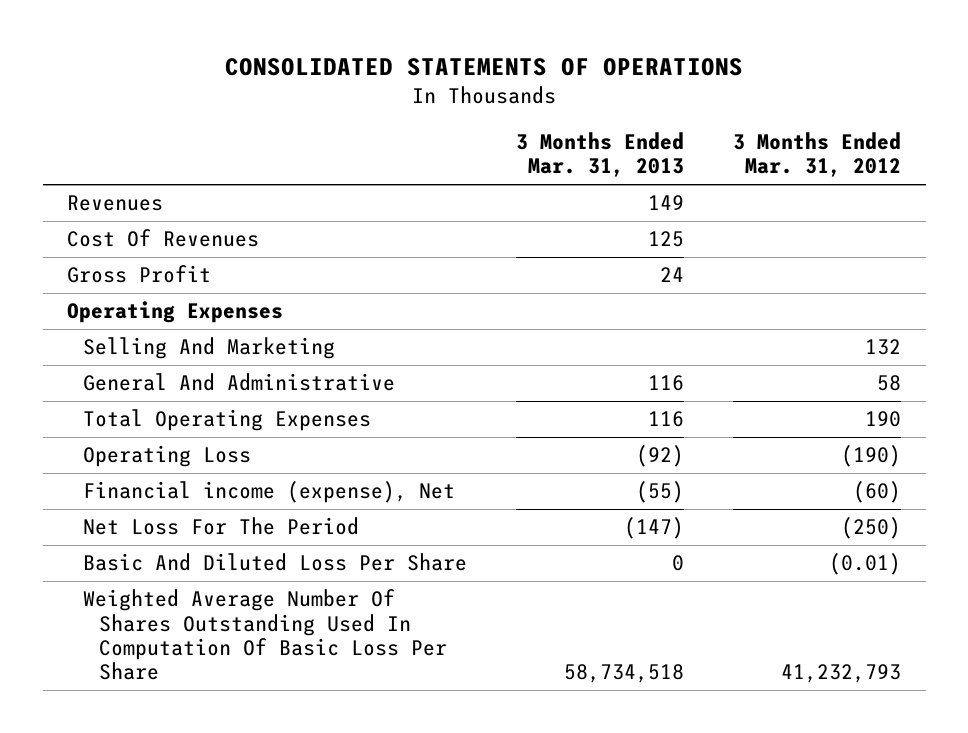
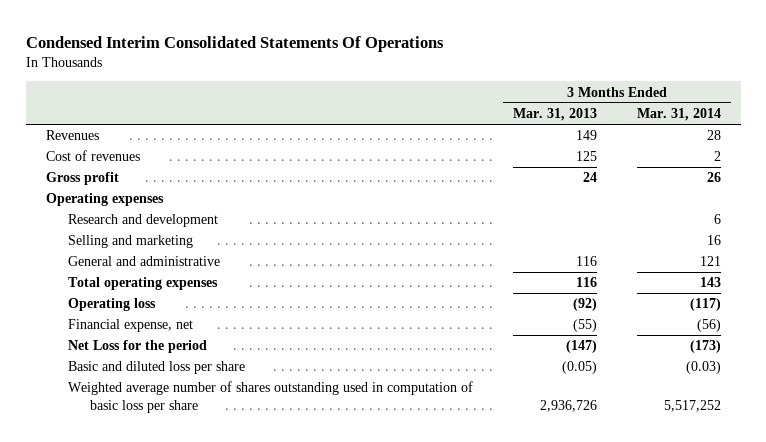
[225,57,744,76] CONSOLIDATED STATEMENTS OF OPERATIONS -> [25,35,444,52] Condensed Interim Consolidated Statements Of Operations
[733,132,902,178] 3 Months Ended Mar. 31, 2012 -> none
none -> [636,108,721,122] Mar. 31, 2014
[67,229,260,248] Cost Of Revenues -> [45,150,140,162] Cost of revenues
[67,265,212,284] Gross Profit -> [45,172,119,186] Gross profit
[67,301,284,324] Operating Expenses -> [45,193,164,207] Operating expenses
none -> [67,214,218,228] Research and development
[83,337,336,360] Selling And Marketing -> [67,235,193,249] Selling and marketing
[83,373,396,392] General And Administrative -> [67,256,220,267] General and administrative
[83,409,372,432] Total Operating Expenses -> [67,277,218,291] Total operating expenses
[83,445,252,468] Operating Loss -> [67,298,156,312] Operating loss
[83,481,456,504] Financial income (expense), Net -> [67,319,193,333] Financial expense, net
[83,517,360,536] Net Loss For The Period -> [67,340,207,354] Net Loss for the period
[83,553,468,572] Basic And Diluted Loss Per Share -> [67,361,245,375] Basic and diluted loss per share
[672,555,685,572] 0 -> [561,361,597,375] (0.05)
[83,589,448,681] Weighted Average Number Of Shares Outstanding Used In Computation Of Basic Loss Per Share -> [67,381,473,413] Weighted average number of shares outstanding used in computation of basic loss per share
[564,664,685,684] 58,734,518 -> [539,399,597,412] 2,936,726

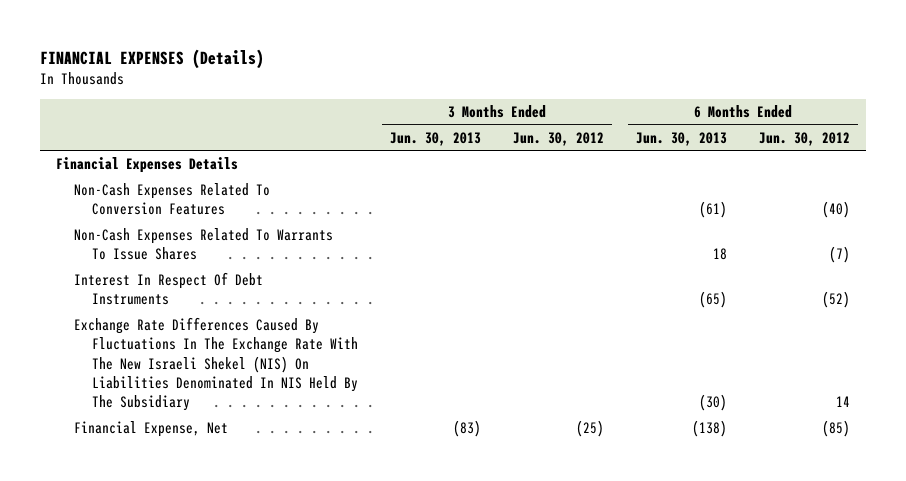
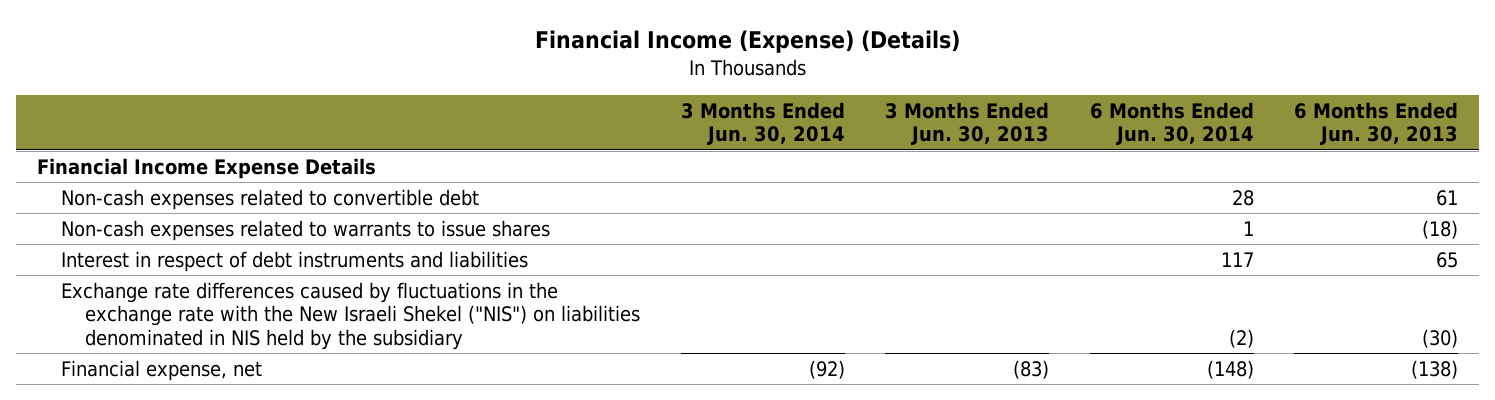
[40,48,265,69] FINANCIAL EXPENSES (Details) -> [534,29,960,53] Financial Income (Expense) (Details)
[512,131,604,146] Jun. 30, 2012 -> none
[758,131,850,146] Jun. 30, 2012 -> none
none -> [680,101,845,146] 3 Months Ended Jun. 30, 2014
none -> [1089,101,1254,146] 6 Months Ended Jun. 30, 2014
[56,157,239,174] Financial Expenses Details -> [36,157,376,179] Financial Income Expense Details
[74,183,271,216] Non-Cash Expenses Related To Conversion Features -> [61,188,480,210] Non-cash expenses related to convertible debt
[698,201,727,219] (61) -> [1436,189,1459,206] 61
[74,228,334,261] Non-Cash Expenses Related To Warrants To Issue Shares -> [61,219,551,241] Non-cash expenses related to warrants to issue shares
[712,248,727,261] 18 -> [1422,219,1459,239] (18)
[74,272,264,306] Interest In Respect Of Debt Instruments -> [61,250,529,272] Interest in respect of debt instruments and liabilities
[698,291,727,309] (65) -> [1436,251,1459,268] 65
[74,317,358,412] Exchange Rate Differences Caused By Fluctuations In The Exchange Rate With The New Israeli Shekel (NIS) On Liabilities Denominated In NIS Held By The Subsidiary -> [61,281,641,351] Exchange rate differences caused by fluctuations in the exchange rate with the New Israeli Shekel ("NIS") on liabilities denominated in NIS held by the subsidiary
[74,421,229,438] Financial Expense, Net -> [61,359,263,381] Financial expense, net

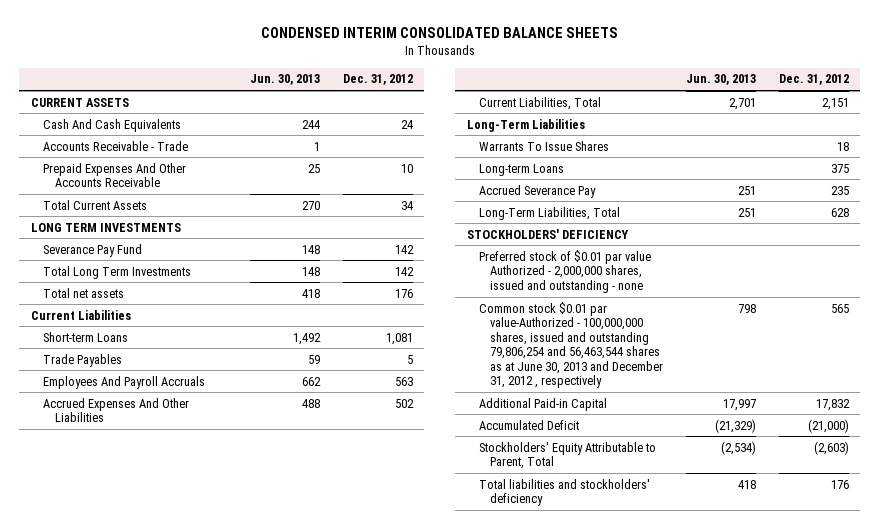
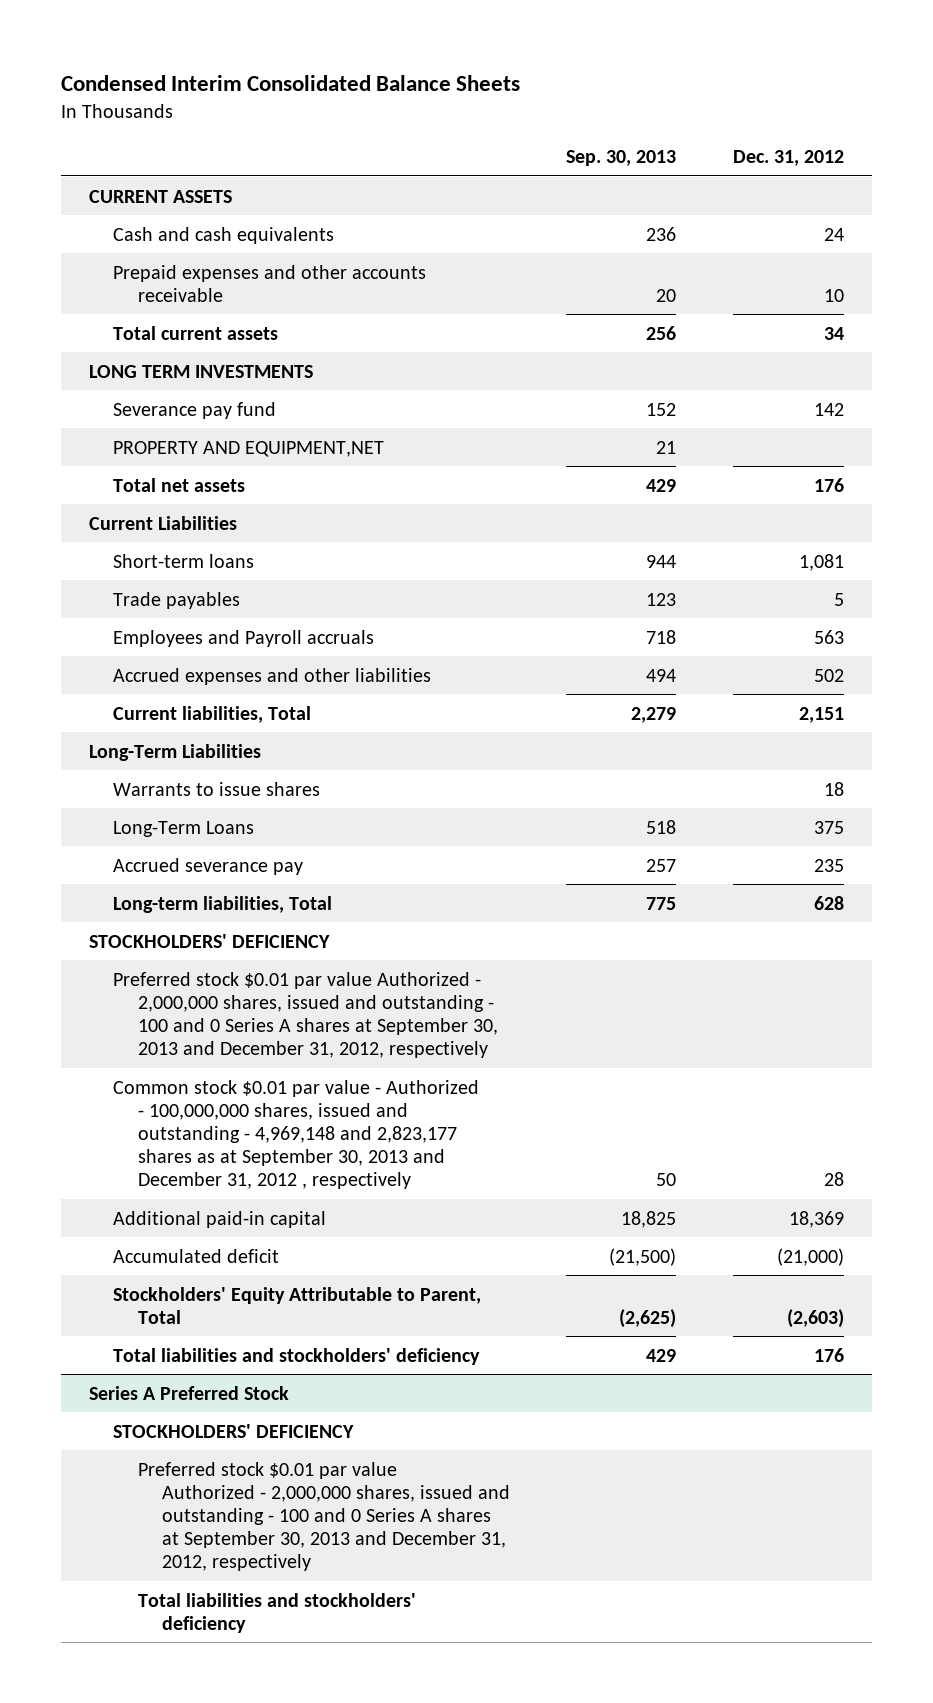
[260,27,618,39] CONDENSED INTERIM CONSOLIDATED BALANCE SHEETS -> [60,75,520,92] Condensed Interim Consolidated Balance Sheets
[250,74,321,86] Jun. 30, 2013 -> none
none -> [566,149,677,166] Sep. 30, 2013
[42,140,188,151] Accounts Receivable - Trade -> none
[42,118,181,132] Cash And Cash Equivalents -> [113,226,335,244] Cash and cash equivalents
[42,162,186,188] Prepaid Expenses And Other Accounts Receivable -> [113,264,427,302] Prepaid expenses and other accounts receivable
[42,199,147,210] Total Current Assets -> [113,325,279,340] Total current assets
[42,265,191,279] Total Long Term Investments -> none
[42,243,142,257] Severance Pay Fund -> [113,401,277,419] Severance pay fund
none -> [113,440,385,457] PROPERTY AND EQUIPMENT,NET
[42,331,128,342] Short-term Loans -> [113,553,255,568] Short-term loans
[42,353,122,367] Trade Payables -> [113,591,241,609] Trade payables
[42,375,205,389] Employees And Payroll Accruals -> [113,629,375,647] Employees and Payroll accruals
[42,397,189,423] Accrued Expenses And Other Liabilities -> [113,667,432,685] Accrued expenses and other liabilities
[478,96,601,110] Current Liabilities, Total -> [113,705,312,723] Current liabilities, Total
[478,140,609,151] Warrants To Issue Shares -> [113,781,321,796] Warrants to issue shares
[478,163,564,176] Long-term Loans -> [113,820,255,837] Long-Term Loans
[478,184,596,198] Accrued Severance Pay -> [113,857,304,875] Accrued severance pay
[478,206,620,220] Long-Term Liabilities, Total -> [113,895,333,913] Long-term liabilities, Total
[478,249,651,293] Preferred stock of $0.01 par value Authorized - 2,000,000 shares, issued and outstanding - none -> [113,971,498,1059] Preferred stock $0.01 par value Authorized - 2,000,000 shares, issued and outstanding - 100 and 0 Series A shares at September 30, 2013 and December 31, 2012, respectively
[478,301,664,389] Common stock $0.01 par value-Authorized - 100,000,000 shares, issued and outstanding 79,806,254 and 56,463,544 shares as at June 30, 2013 and December 31, 2012 , respectively -> [113,1079,480,1190] Common stock $0.01 par value - Authorized - 100,000,000 shares, issued and outstanding - 4,969,148 and 2,823,177 shares as at September 30, 2013 and December 31, 2012 , respectively
[830,303,849,313] 565 -> [823,1172,844,1187] 28
[478,397,607,411] Additional Paid-in Capital -> [113,1210,327,1228] Additional paid-in capital
[815,398,850,411] 17,832 -> [788,1210,844,1228] 18,369
[478,419,579,430] Accumulated Deficit -> [113,1248,280,1263] Accumulated deficit
none -> [88,1385,289,1400] Series A Preferred Stock
none -> [113,1423,355,1438] STOCKHOLDERS' DEFICIENCY
none -> [137,1461,510,1572] Preferred stock $0.01 par value Authorized - 2,000,000 shares, issued and outstanding - 100 and 0 Series A shares at September 30, 2013 and December 31, 2012, respectively
none -> [137,1592,416,1633] Total liabilities and stockholders' deficiency

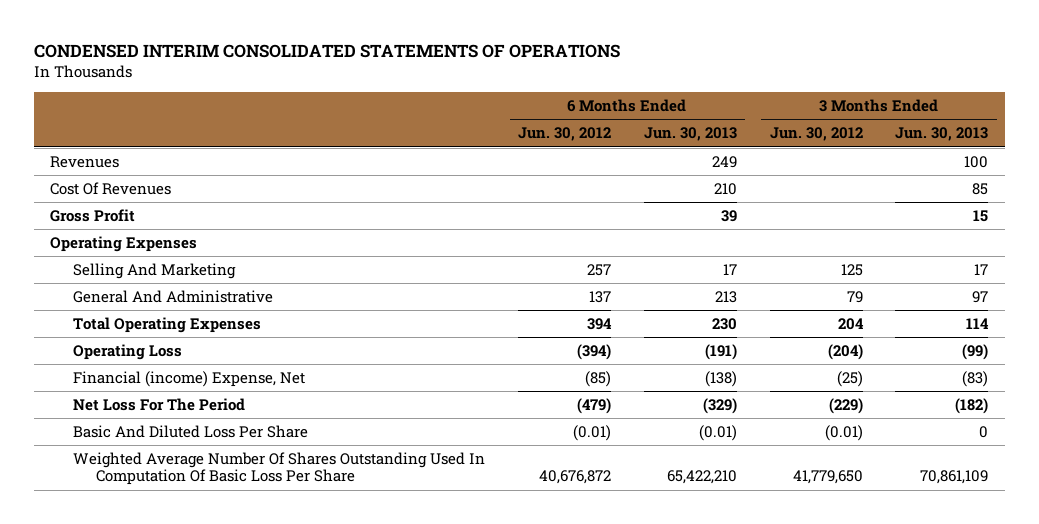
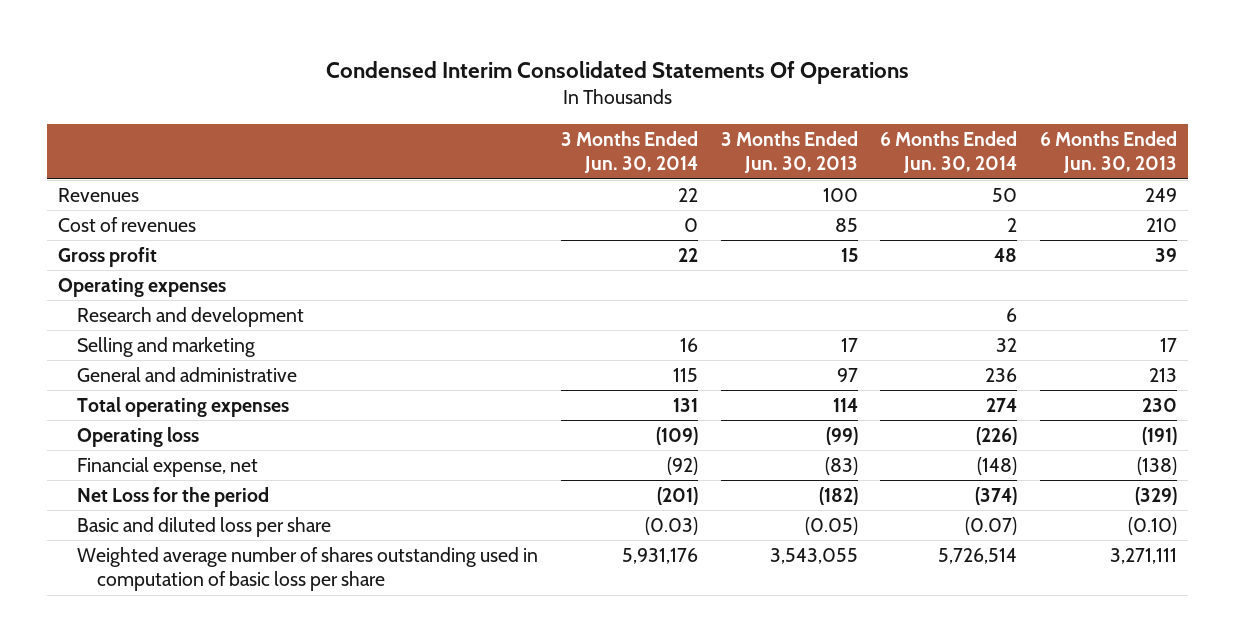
[33,43,620,58] CONDENSED INTERIM CONSOLIDATED STATEMENTS OF OPERATIONS -> [325,60,909,84] Condensed Interim Consolidated Statements Of Operations
[518,127,612,142] Jun. 30, 2012 -> none
[769,127,863,142] Jun. 30, 2012 -> none
none -> [561,130,699,174] 3 Months Ended Jun. 30, 2014
none -> [880,130,1018,174] 6 Months Ended Jun. 30, 2014
[50,182,172,196] Cost Of Revenues -> [58,217,197,233] Cost of revenues
[50,209,136,223] Gross Profit -> [58,247,158,268] Gross profit
[50,236,198,253] Operating Expenses -> [58,278,227,298] Operating expenses
none -> [77,307,305,328] Research and development
[73,263,237,280] Selling And Marketing -> [77,337,256,358] Selling and marketing
[73,290,274,304] General And Administrative -> [77,367,298,383] General and administrative
[73,317,262,334] Total Operating Expenses -> [77,397,290,418] Total operating expenses
[73,344,183,361] Operating Loss -> [77,427,200,448] Operating loss
[73,371,306,388] Financial (income) Expense, Net -> [77,457,259,478] Financial expense, net
[73,398,246,412] Net Loss For The Period -> [77,487,270,508] Net Loss for the period
[73,425,309,439] Basic And Diluted Loss Per Share -> [77,517,332,538] Basic and diluted loss per share
[698,425,737,442] (0.01) -> [1127,517,1177,536] (0.10)
[979,426,989,439] 0 -> [804,517,858,536] (0.05)
[73,452,486,486] Weighted Average Number Of Shares Outstanding Used In Computation Of Basic Loss Per Share -> [77,547,539,592] Weighted average number of shares outstanding used in computation of basic loss per share
[666,470,737,485] 65,422,210 -> [1109,548,1177,565] 3,271,111
[920,470,989,485] 70,861,109 -> [769,548,858,565] 3,543,055

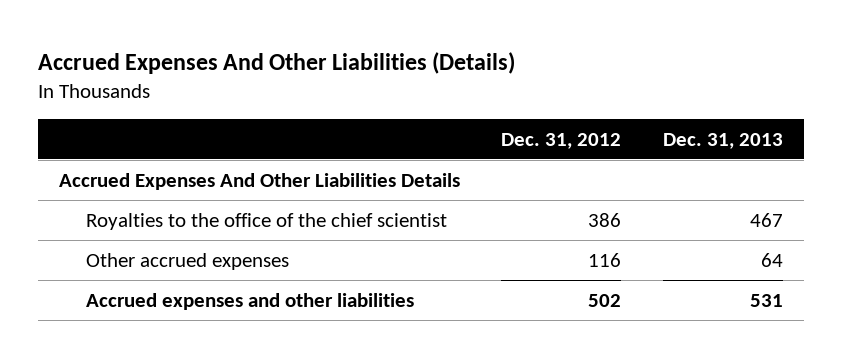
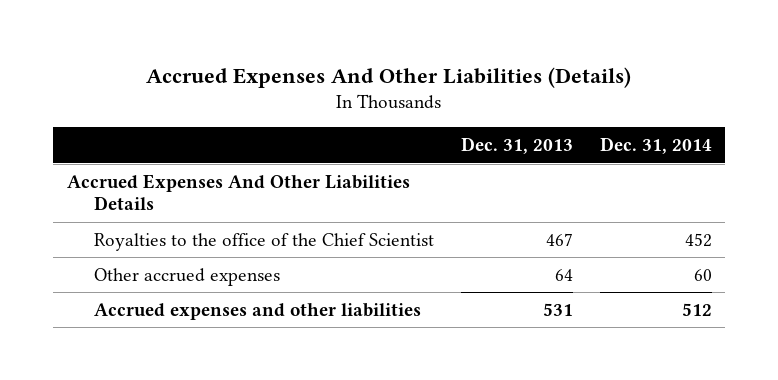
[501,132,622,149] Dec. 31, 2012 -> none
none -> [599,137,712,155] Dec. 31, 2014
[86,212,448,230] Royalties to the office of the chief scientist -> [93,232,434,251] Royalties to the office of the Chief Scientist

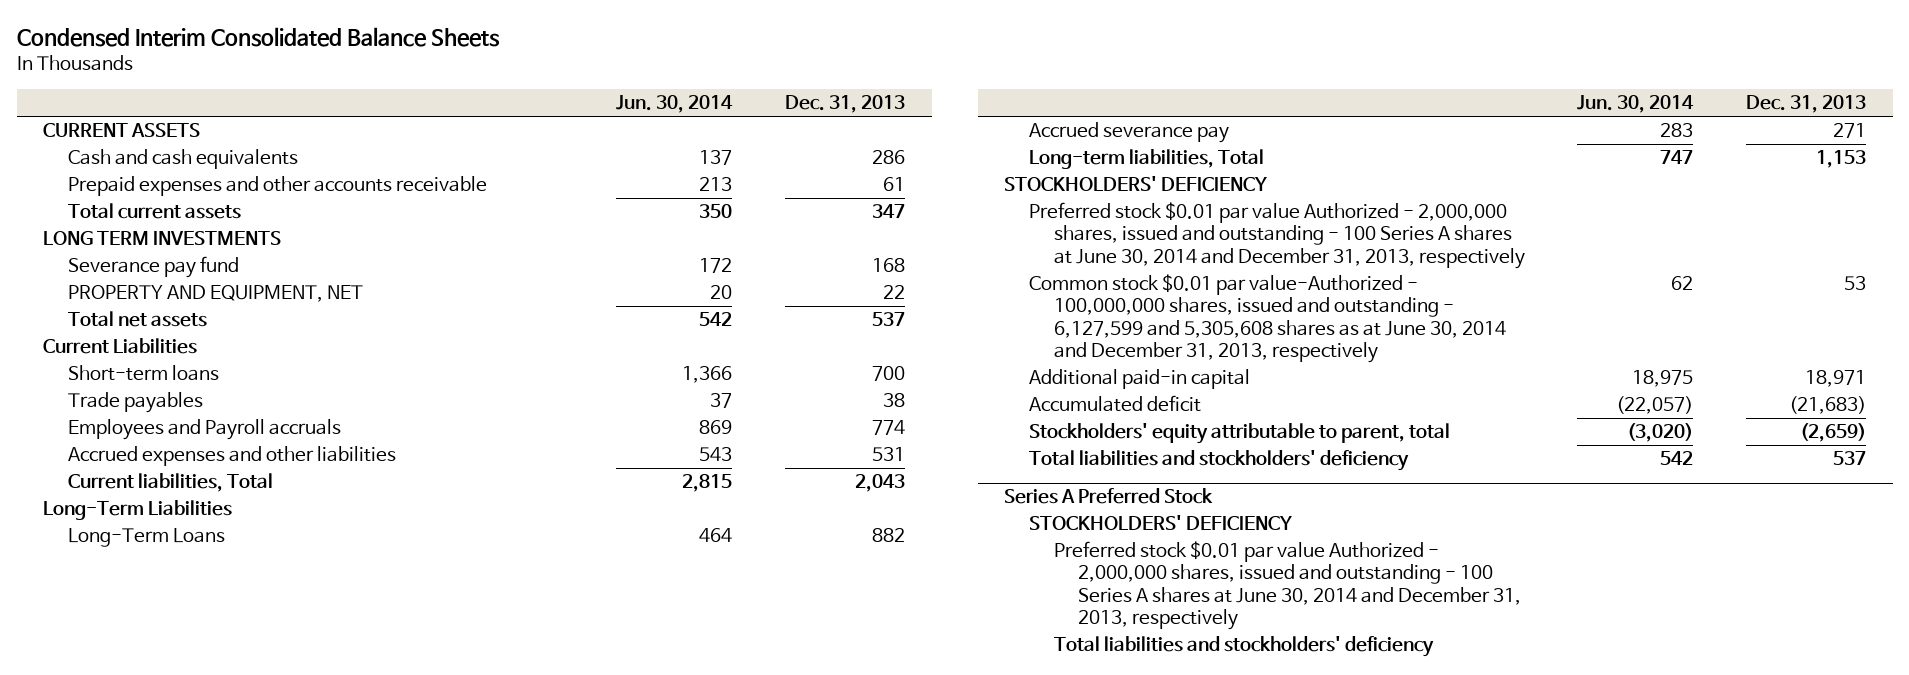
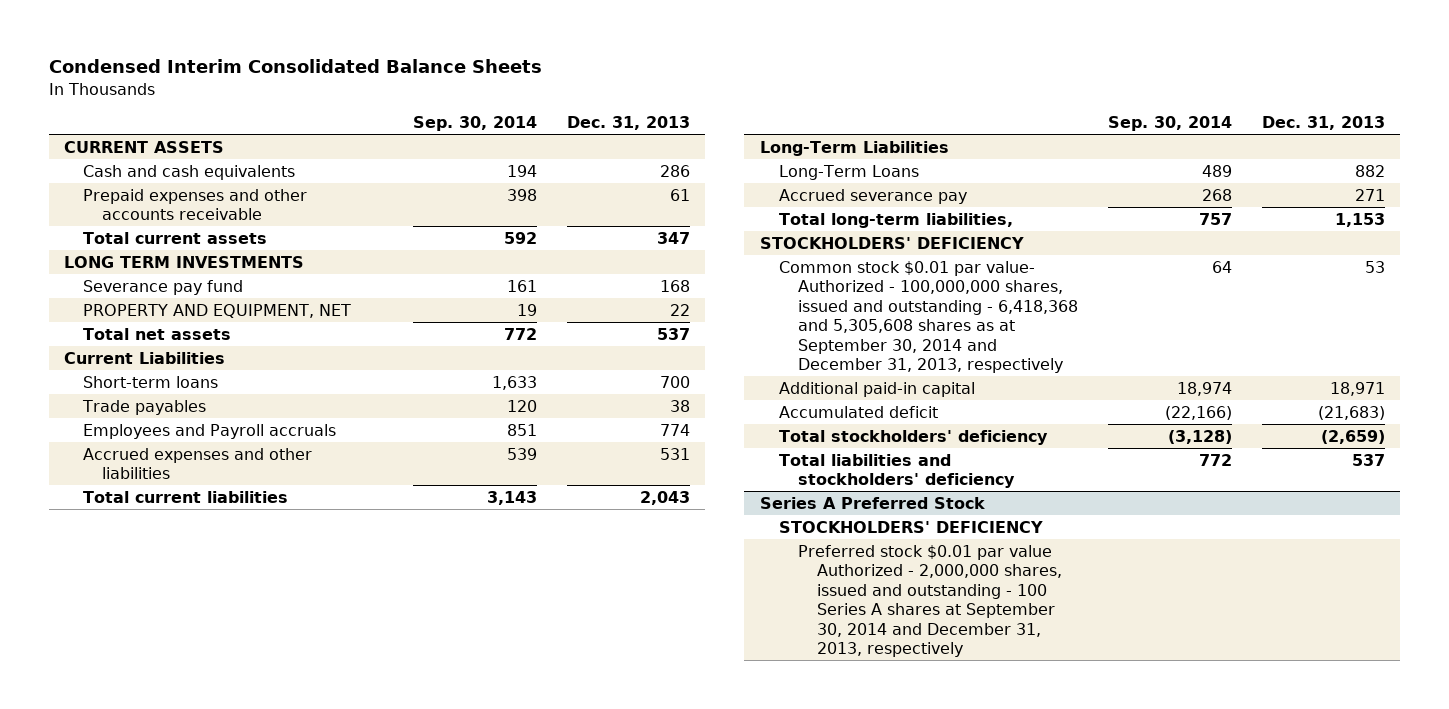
[616,95,734,114] Jun. 30, 2014 -> none
none -> [412,116,537,132] Sep. 30, 2014
[67,473,273,493] Current liabilities, Total -> [83,490,289,503] Total current liabilities
[1028,149,1264,170] Long-term liabilities, Total -> [778,212,1013,228] Total long-term liabilities,
[1028,202,1525,269] Preferred stock $0.01 par value Authorized - 2,000,000 shares, issued and outstanding - 100 Series A shares at June 30, 2014 and December 31, 2013, respectively -> none
[1028,274,1506,363] Common stock $0.01 par value-Authorized - 100,000,000 shares, issued and outstanding - 6,127,599 and 5,305,608 shares as at June 30, 2014 and December 31, 2013, respectively -> [778,260,1078,374] Common stock $0.01 par value- Authorized - 100,000,000 shares, issued and outstanding - 6,418,368 and 5,305,608 shares as at September 30, 2014 and December 31, 2013, respectively
[1028,423,1450,445] Stockholders' equity attributable to parent, total -> [778,429,1048,445] Total stockholders' deficiency
[1053,636,1434,658] Total liabilities and stockholders' deficiency -> none
[1053,541,1522,630] Preferred stock $0.01 par value Authorized - 2,000,000 shares, issued and outstanding - 100 Series A shares at June 30, 2014 and December 31, 2013, respectively -> [797,544,1063,658] Preferred stock $0.01 par value Authorized - 2,000,000 shares, issued and outstanding - 100 Series A shares at September 30, 2014 and December 31, 2013, respectively

